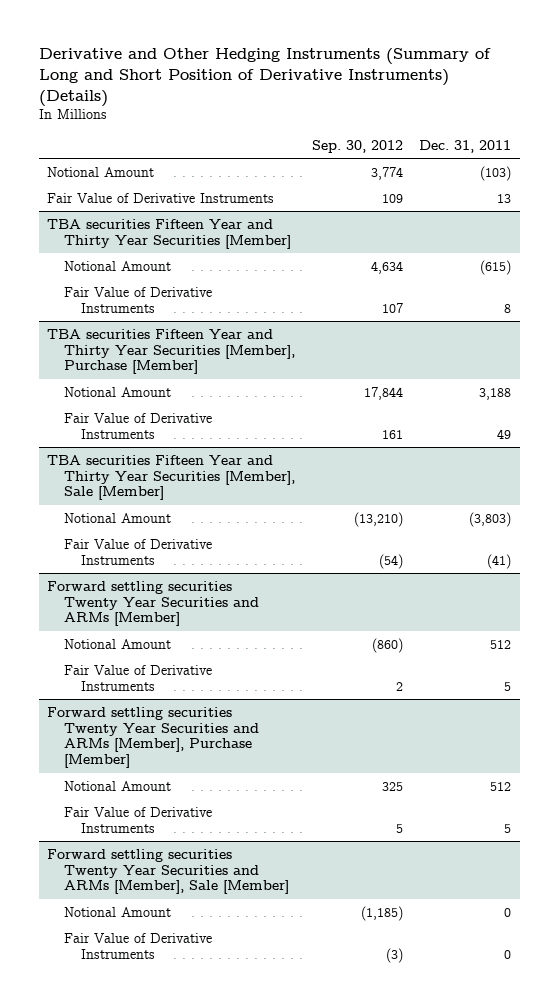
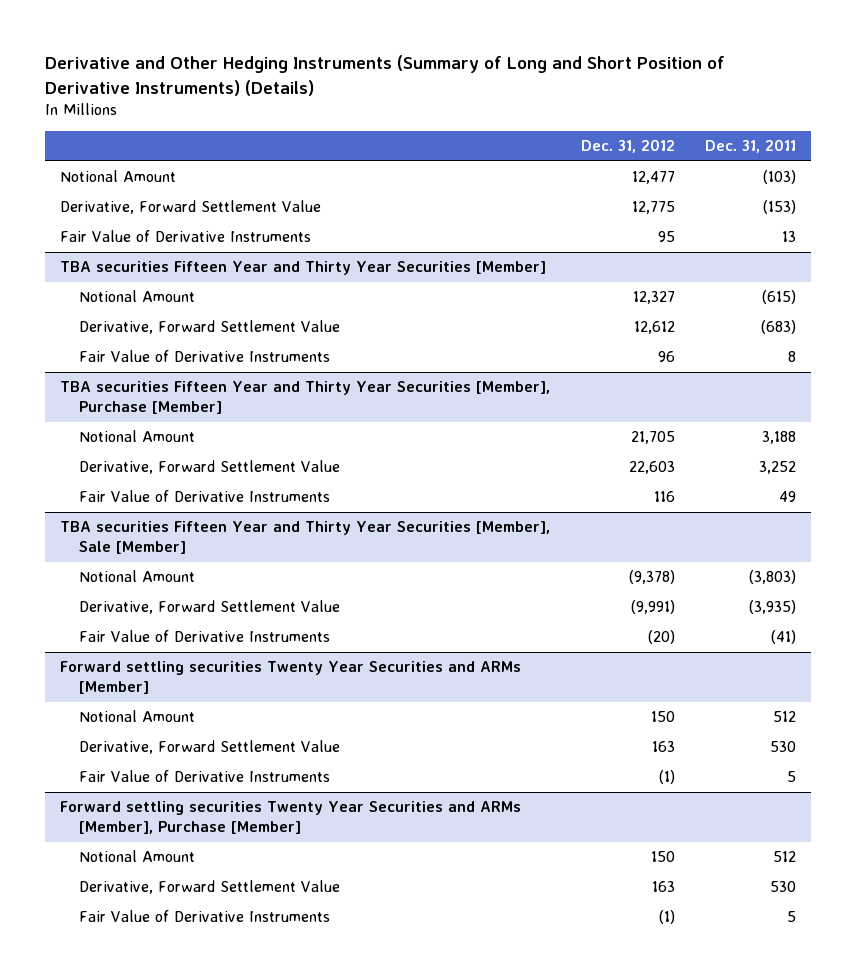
[311,139,403,153] Sep. 30, 2012 -> none
none -> [580,139,675,154] Dec. 31, 2012
none -> [60,200,322,215] Derivative, Forward Settlement Value
none -> [78,320,340,335] Derivative, Forward Settlement Value
none -> [78,460,340,475] Derivative, Forward Settlement Value
none -> [78,600,340,615] Derivative, Forward Settlement Value
none -> [78,740,340,755] Derivative, Forward Settlement Value
none -> [78,880,340,895] Derivative, Forward Settlement Value
[47,848,289,895] Forward settling securities Twenty Year Securities and ARMs [Member], Sale [Member] -> none
[63,906,171,917] Notional Amount -> none
[63,932,212,959] Fair Value of Derivative Instruments -> none

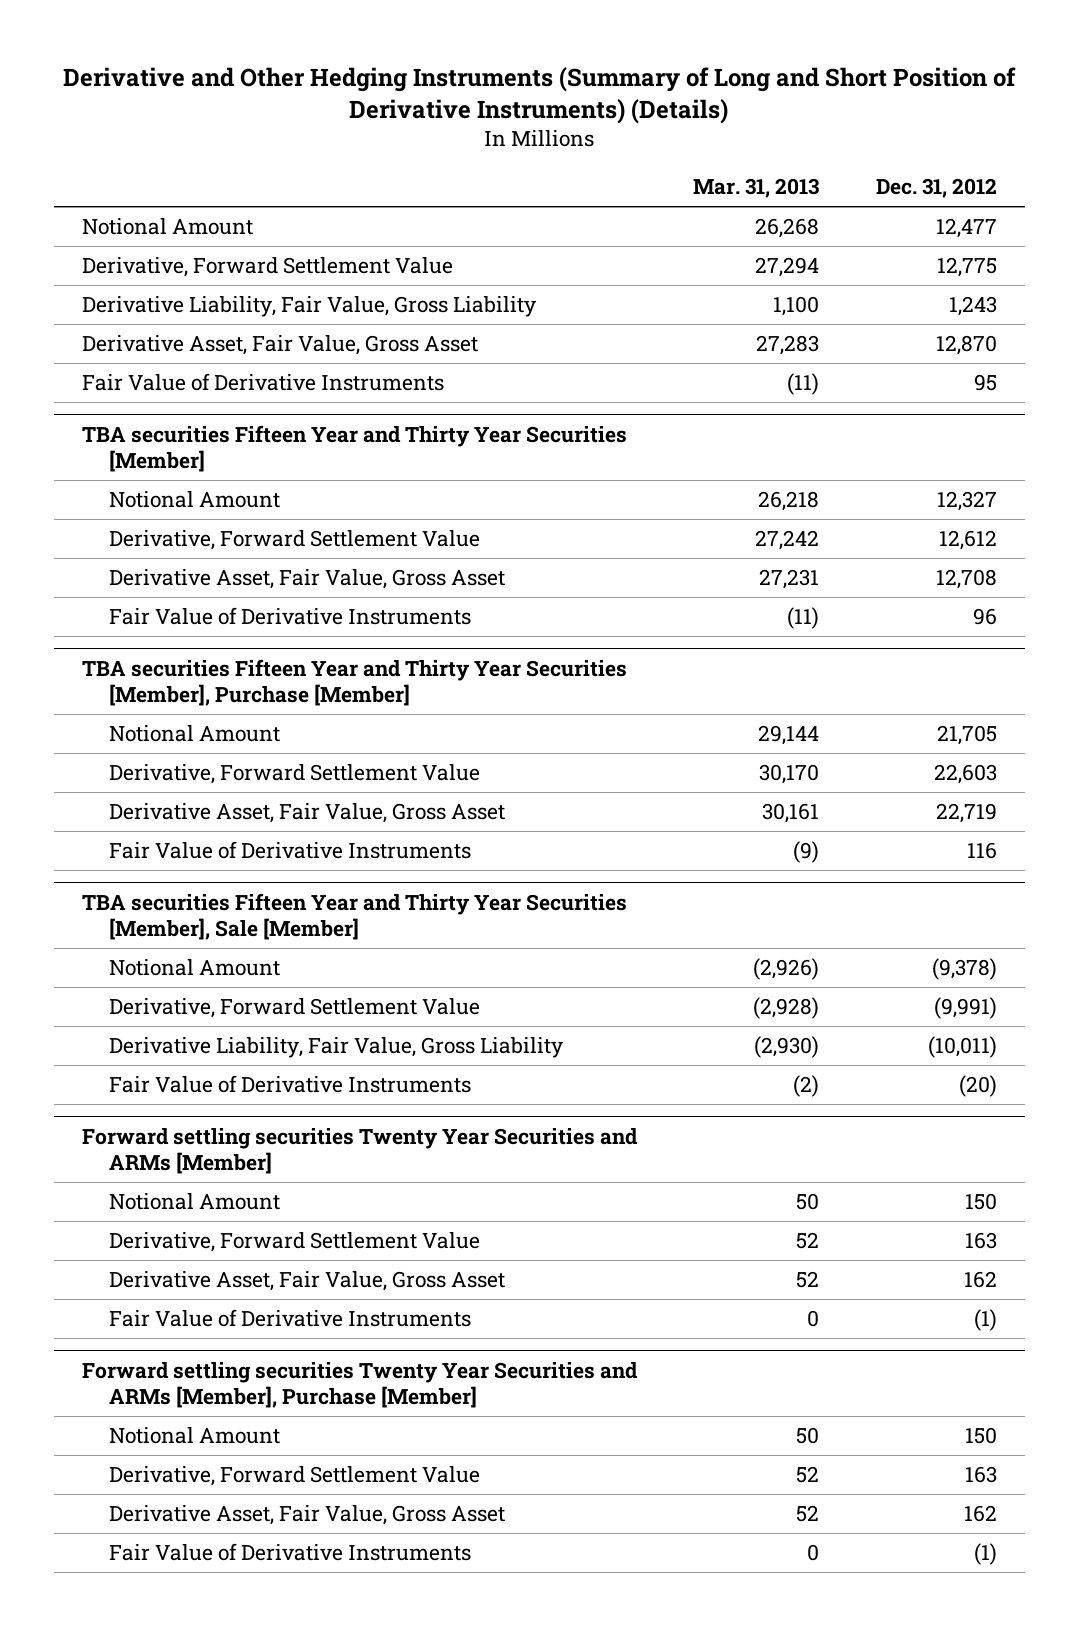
[704,139,796,154] Dec. 31, 2011 -> none
none -> [693,178,820,199] Mar. 31, 2013
none -> [82,295,538,317] Derivative Liability, Fair Value, Gross Liability
none -> [82,334,479,355] Derivative Asset, Fair Value, Gross Asset
none -> [109,568,506,589] Derivative Asset, Fair Value, Gross Asset
none -> [109,802,506,823] Derivative Asset, Fair Value, Gross Asset
none -> [109,1036,565,1058] Derivative Liability, Fair Value, Gross Liability
none -> [109,1270,506,1291] Derivative Asset, Fair Value, Gross Asset
none -> [109,1504,506,1525] Derivative Asset, Fair Value, Gross Asset

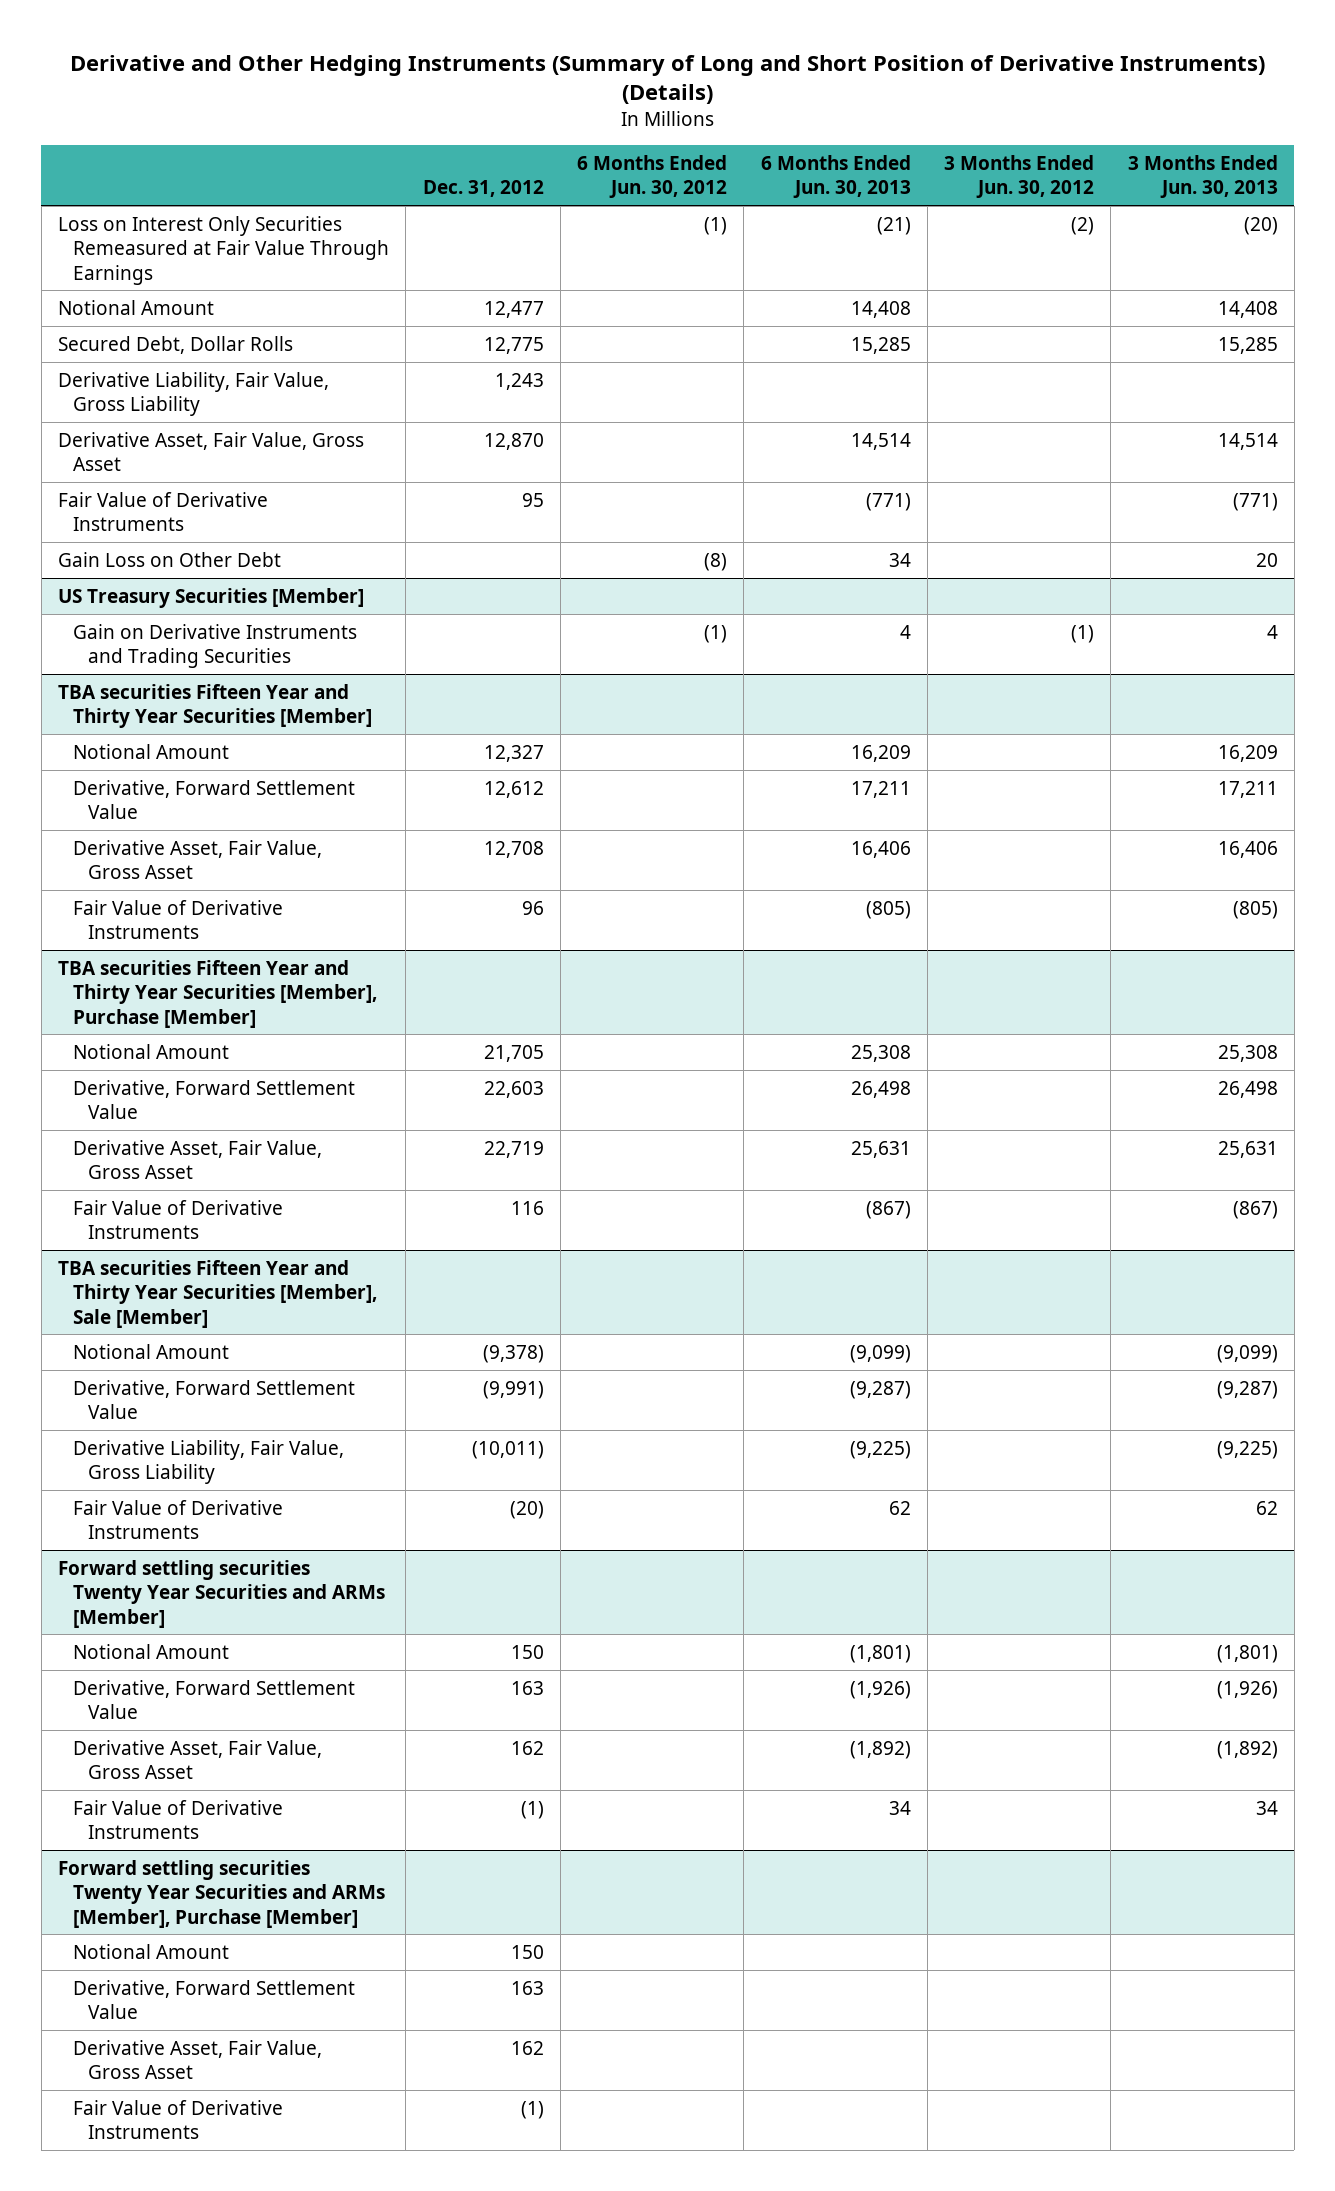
[693,178,820,199] Mar. 31, 2013 -> none
none -> [577,154,728,199] 6 Months Ended Jun. 30, 2012
none -> [760,154,911,199] 6 Months Ended Jun. 30, 2013
none -> [944,154,1095,199] 3 Months Ended Jun. 30, 2012
none -> [1127,154,1278,199] 3 Months Ended Jun. 30, 2013
none -> [57,215,390,285] Loss on Interest Only Securities Remeasured at Fair Value Through Earnings
[82,256,454,277] Derivative, Forward Settlement Value -> [57,335,293,354] Secured Debt, Dollar Rolls
none -> [57,551,281,567] Gain Loss on Other Debt
none -> [57,587,364,608] US Treasury Securities [Member]
none -> [73,623,358,669] Gain on Derivative Instruments and Trading Securities

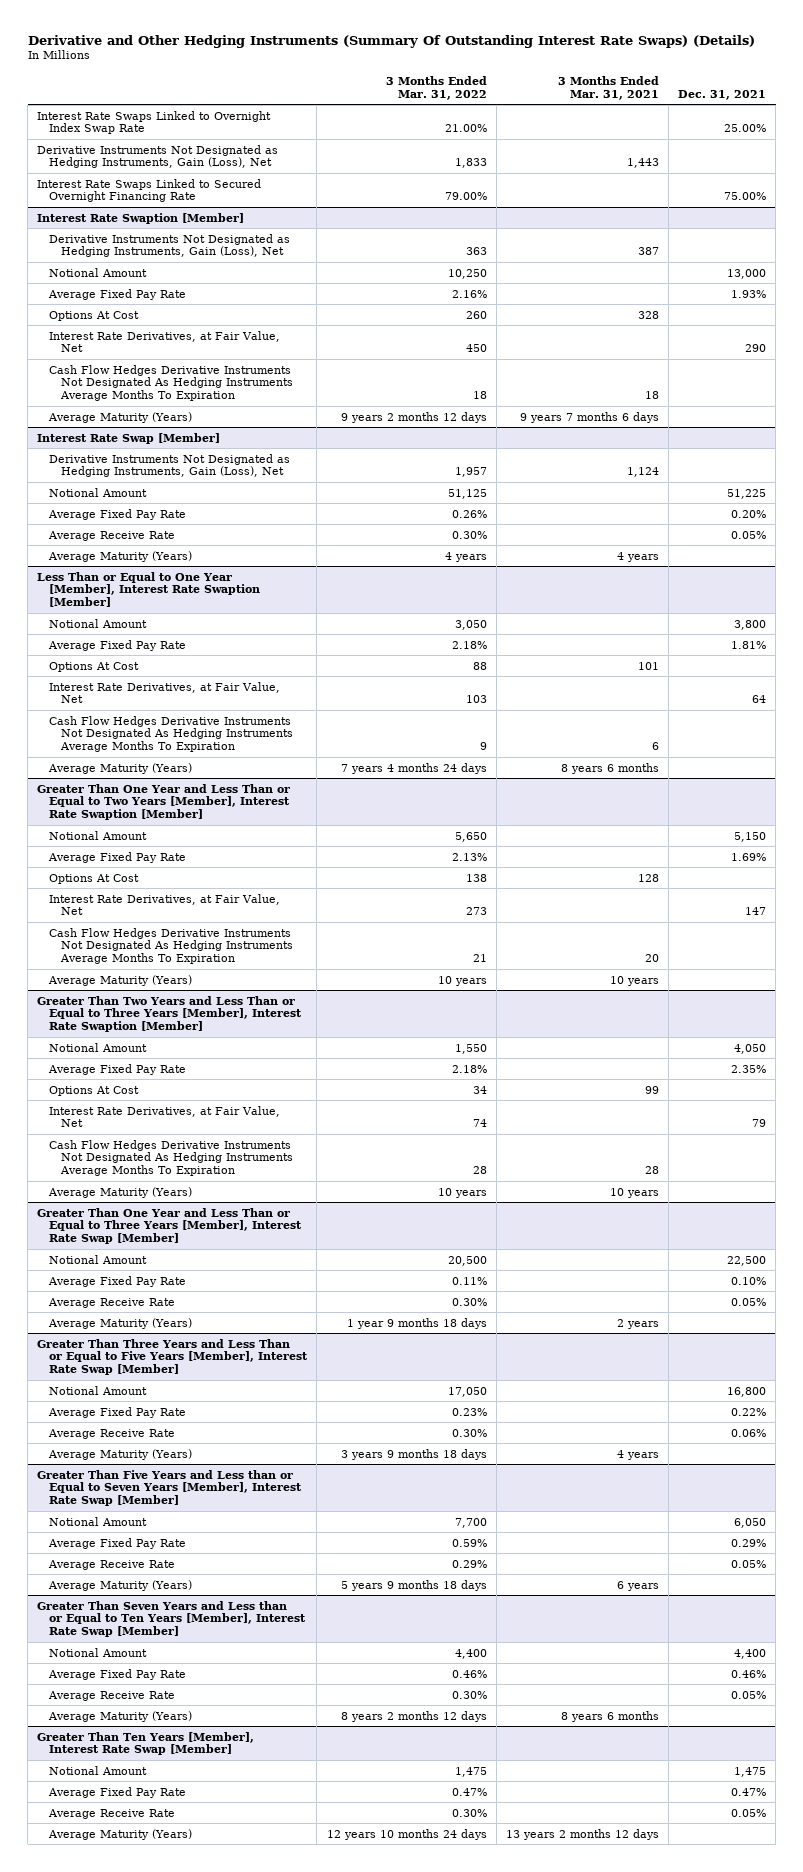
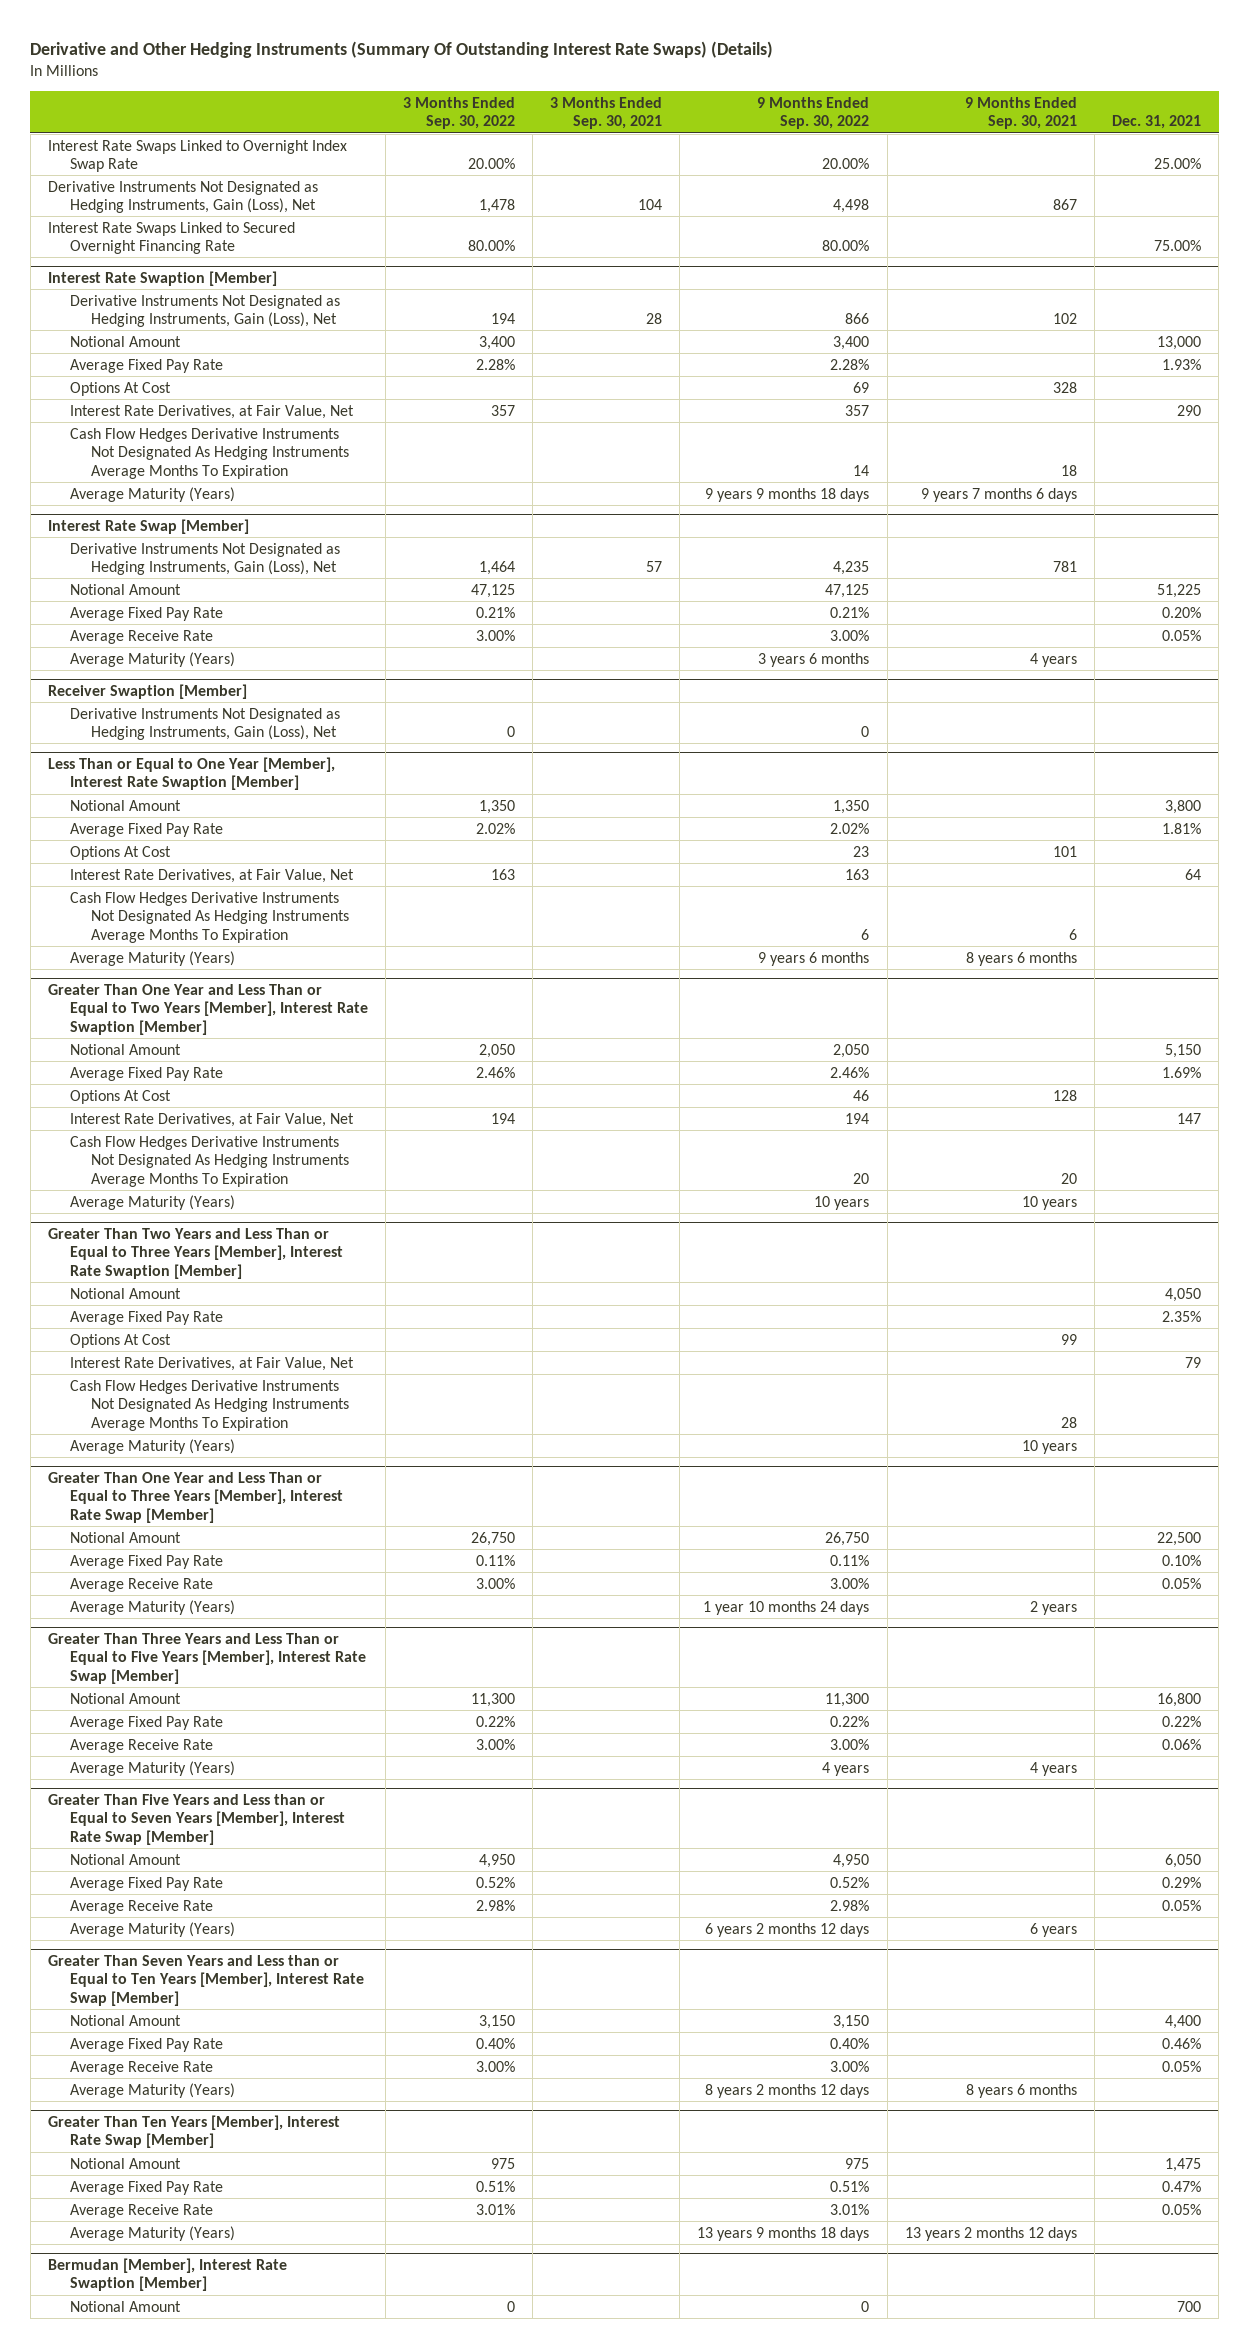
[385,75,487,100] 3 Months Ended Mar. 31, 2022 -> none
[557,75,659,100] 3 Months Ended Mar. 31, 2021 -> none
none -> [402,96,515,130] 3 Months Ended Sep. 30, 2022
none -> [550,96,663,130] 3 Months Ended Sep. 30, 2021
none -> [757,96,870,130] 9 Months Ended Sep. 30, 2022
none -> [964,96,1077,130] 9 Months Ended Sep. 30, 2021
none -> [48,683,248,699] Receiver Swaption [Member]
none -> [69,707,340,741] Derivative Instruments Not Designated as Hedging Instruments, Gain (Loss), Net
none -> [48,2257,288,2292] Bermudan [Member], Interest Rate Swaption [Member]
none -> [69,2300,181,2312] Notional Amount

